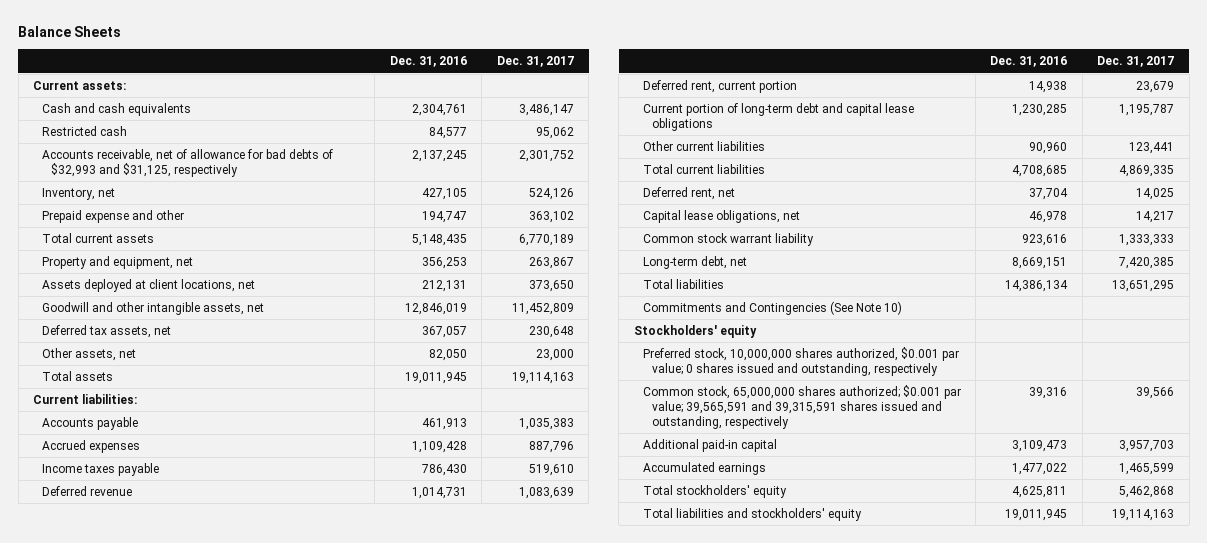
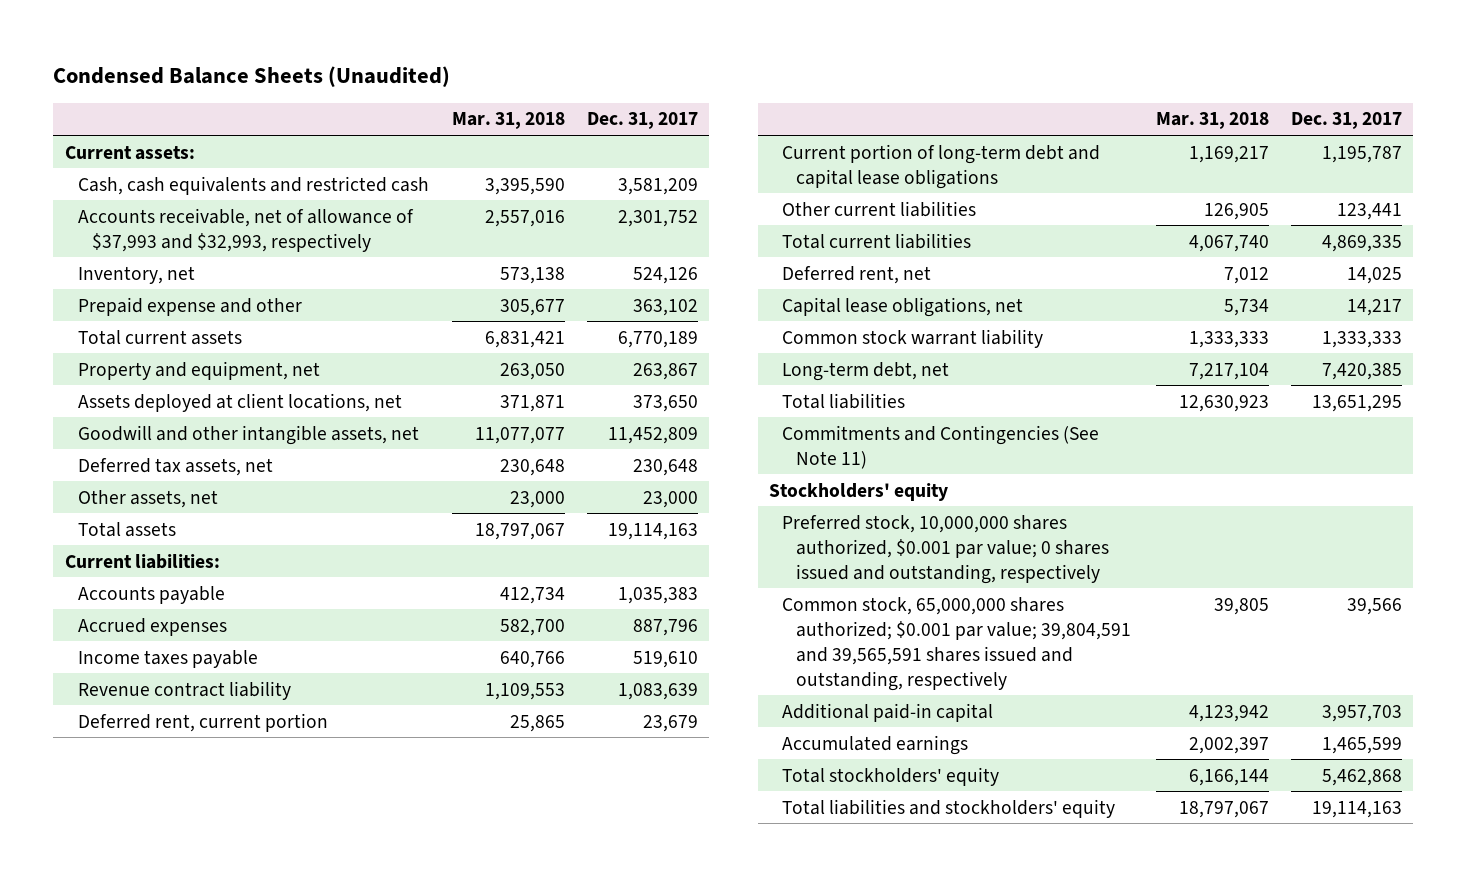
[18,26,122,38] Balance Sheets -> [53,66,451,88] Condensed Balance Sheets (Unaudited)
[389,56,467,68] Dec. 31, 2016 -> none
none -> [451,112,565,130] Mar. 31, 2018
[42,125,128,136] Restricted cash -> none
[42,102,192,116] Cash and cash equivalents -> [78,175,430,195] Cash, cash equivalents and restricted cash
[518,103,574,116] 3,486,147 -> [617,177,698,195] 3,581,209
[42,148,334,178] Accounts receivable, net of allowance for bad debts of $32,993 and $31,125, respectively -> [78,207,415,252] Accounts receivable, net of allowance of $37,993 and $32,993, respectively
[42,485,133,496] Deferred revenue -> [78,680,292,700] Revenue contract liability
[642,300,902,315] Commitments and Contingencies (See Note 10) -> [782,424,1100,469] Commitments and Contingencies (See Note 11)
[642,384,961,430] Common stock, 65,000,000 shares authorized; $0.001 par value; 39,565,591 and 39,315,591 shares issued and outstanding, respectively -> [782,596,1131,691] Common stock, 65,000,000 shares authorized; $0.001 par value; 39,804,591 and 39,565,591 shares issued and outstanding, respectively

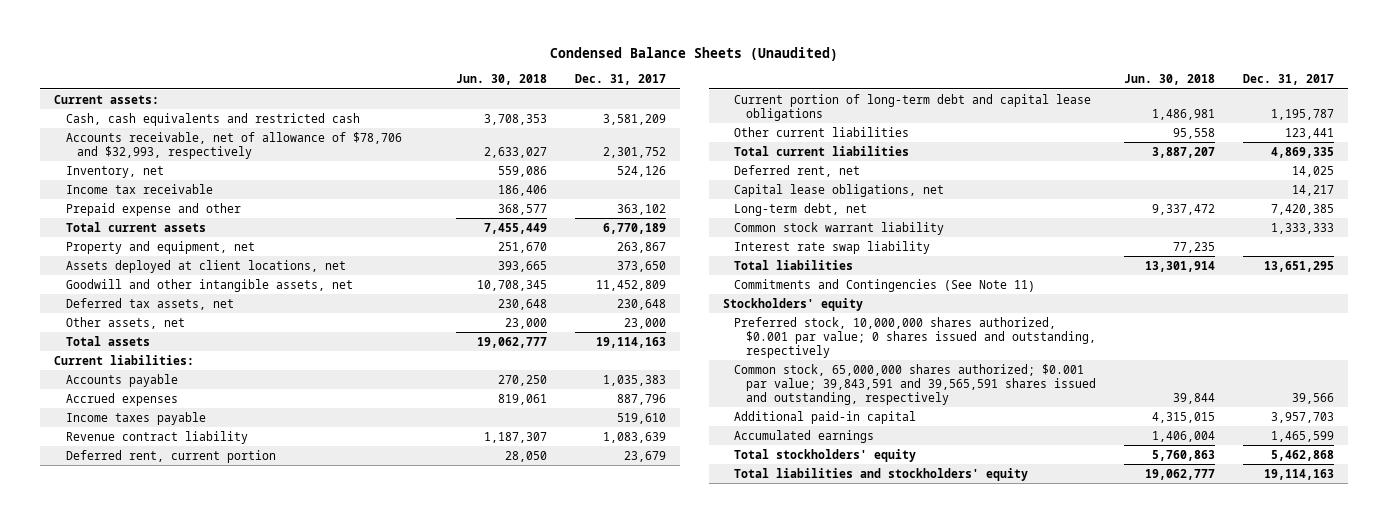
[451,112,565,130] Mar. 31, 2018 -> none
none -> [455,74,547,86] Jun. 30, 2018
[78,207,415,252] Accounts receivable, net of allowance of $37,993 and $32,993, respectively -> [65,131,402,159] Accounts receivable, net of allowance of $78,706 and $32,993, respectively
none -> [65,183,213,194] Income tax receivable
[782,328,1044,348] Common stock warrant liability -> [734,221,945,235] Common stock warrant liability
none -> [734,240,931,254] Interest rate swap liability
[782,596,1131,691] Common stock, 65,000,000 shares authorized; $0.001 par value; 39,804,591 and 39,565,591 shares issued and outstanding, respectively -> [734,363,1096,405] Common stock, 65,000,000 shares authorized; $0.001 par value; 39,843,591 and 39,565,591 shares issued and outstanding, respectively

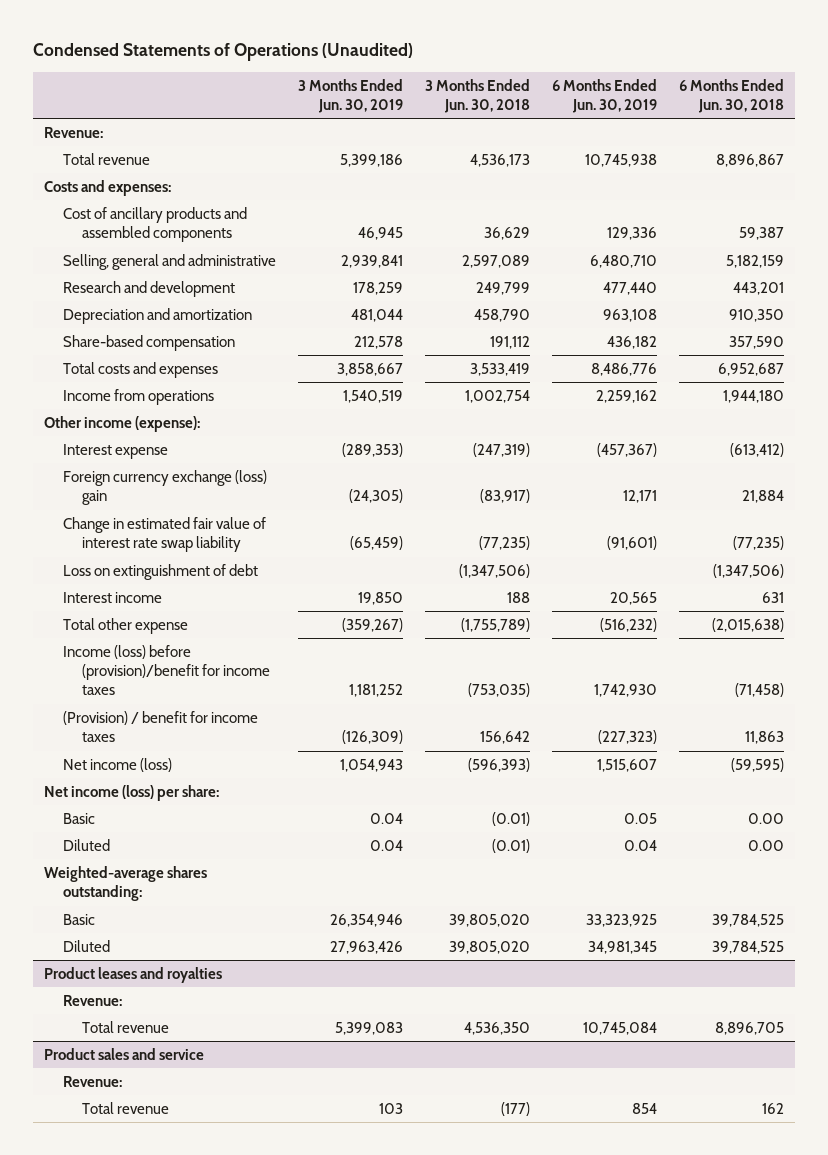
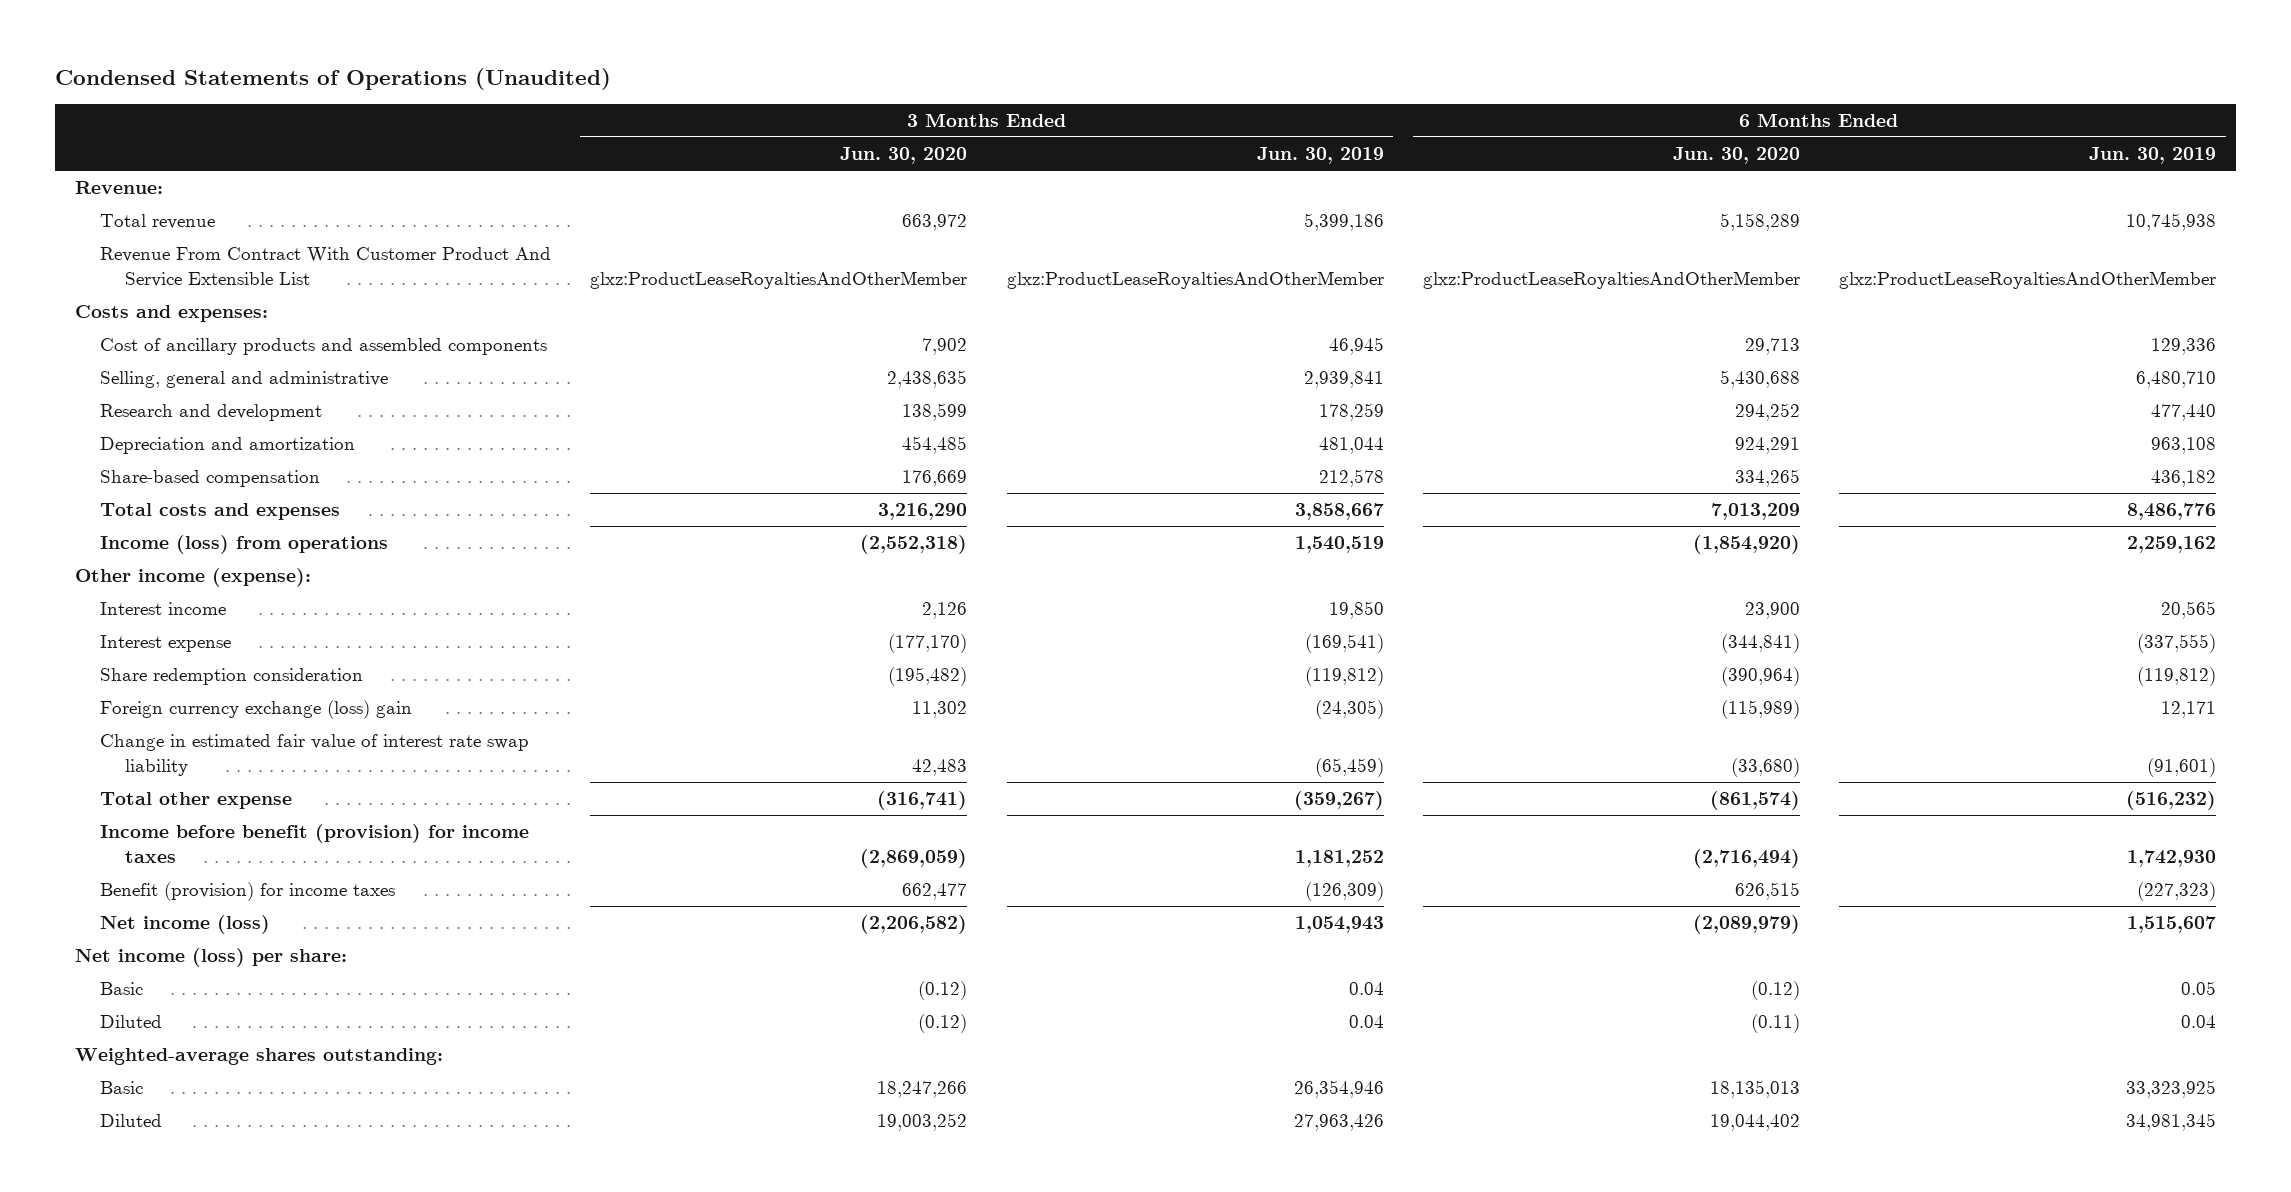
[424,78,530,113] 3 Months Ended Jun. 30, 2018 -> none
[678,78,784,113] 6 Months Ended Jun. 30, 2018 -> none
none -> [840,147,968,165] Jun. 30, 2020
none -> [1672,147,1800,165] Jun. 30, 2020
none -> [99,247,551,287] Revenue From Contract With Customer Product And Service Extensible List
[62,388,214,405] Income from operations -> [99,535,388,555] Income (loss) from operations
[62,591,162,603] Interest income -> [99,602,226,616] Interest income
[341,442,403,457] (289,353) -> [1304,634,1384,654] (169,541)
[596,442,657,457] (457,367) -> [2137,634,2217,654] (337,555)
none -> [99,668,363,686] Share redemption consideration
[62,563,258,580] Loss on extinguishment of debt -> none
[62,644,270,696] Income (loss) before (provision)/benefit for income taxes -> [99,824,529,863] Income before benefit (provision) for income taxes
[62,710,258,743] (Provision) / benefit for income taxes -> [99,882,395,902] Benefit (provision) for income taxes
[44,966,223,983] Product leases and royalties -> none
[62,994,122,1006] Revenue: -> none
[81,1020,169,1033] Total revenue -> none
[44,1047,205,1060] Product sales and service -> none
[62,1075,122,1087] Revenue: -> none
[81,1101,169,1114] Total revenue -> none

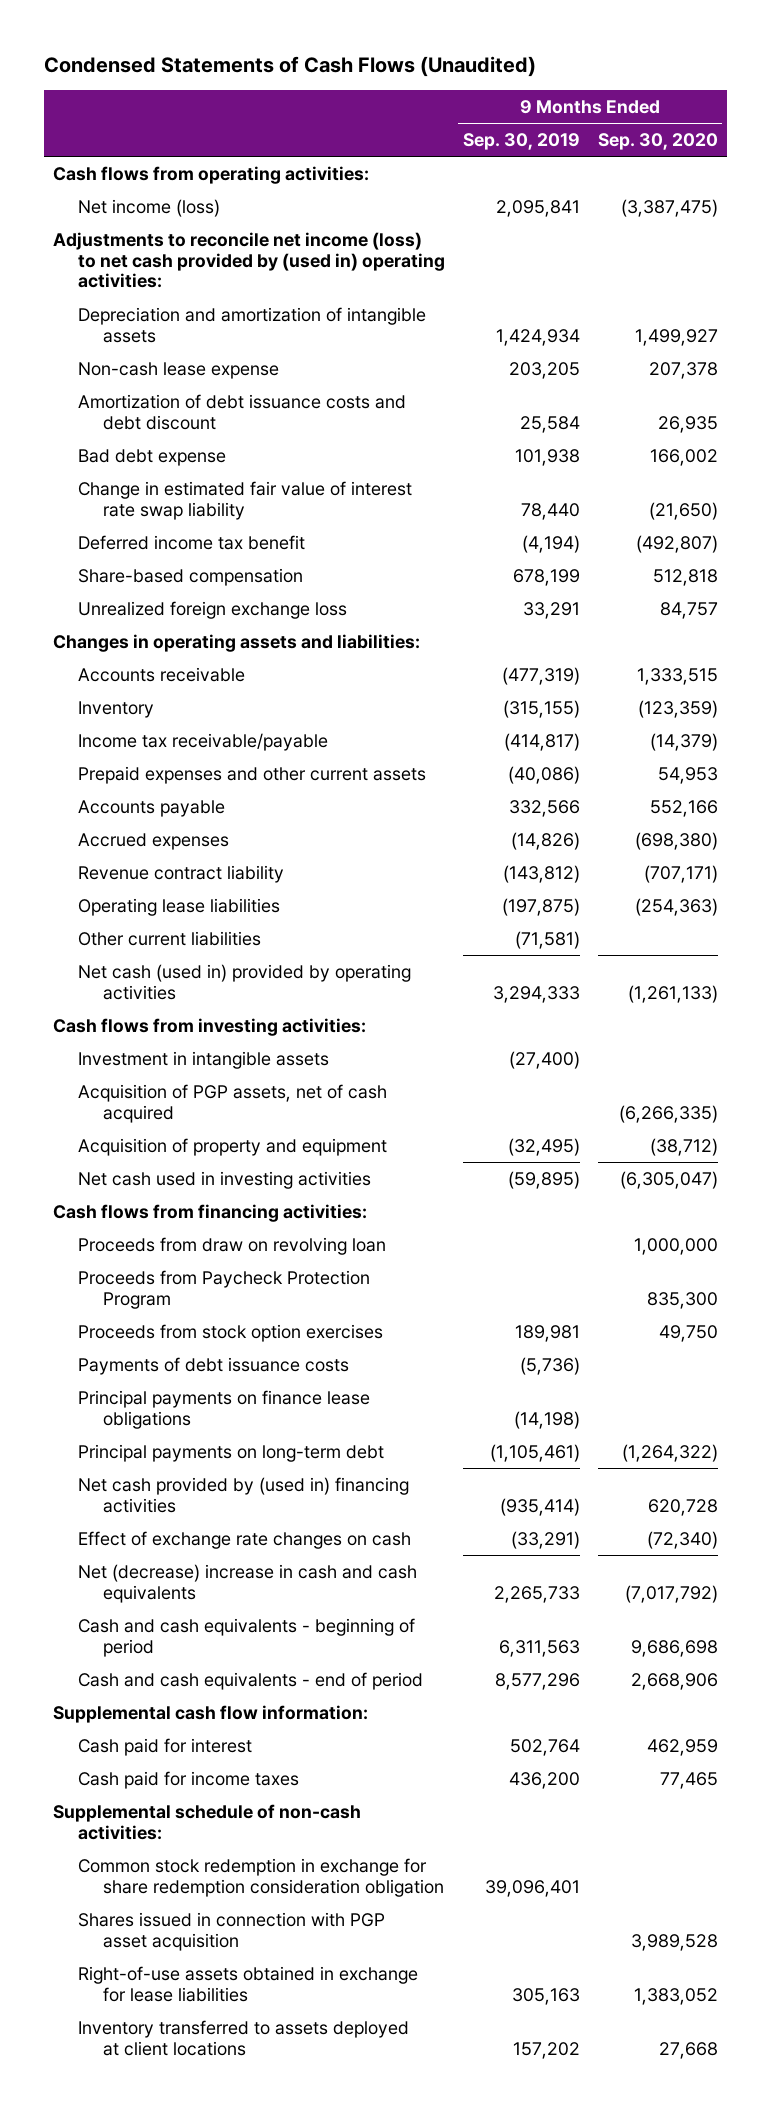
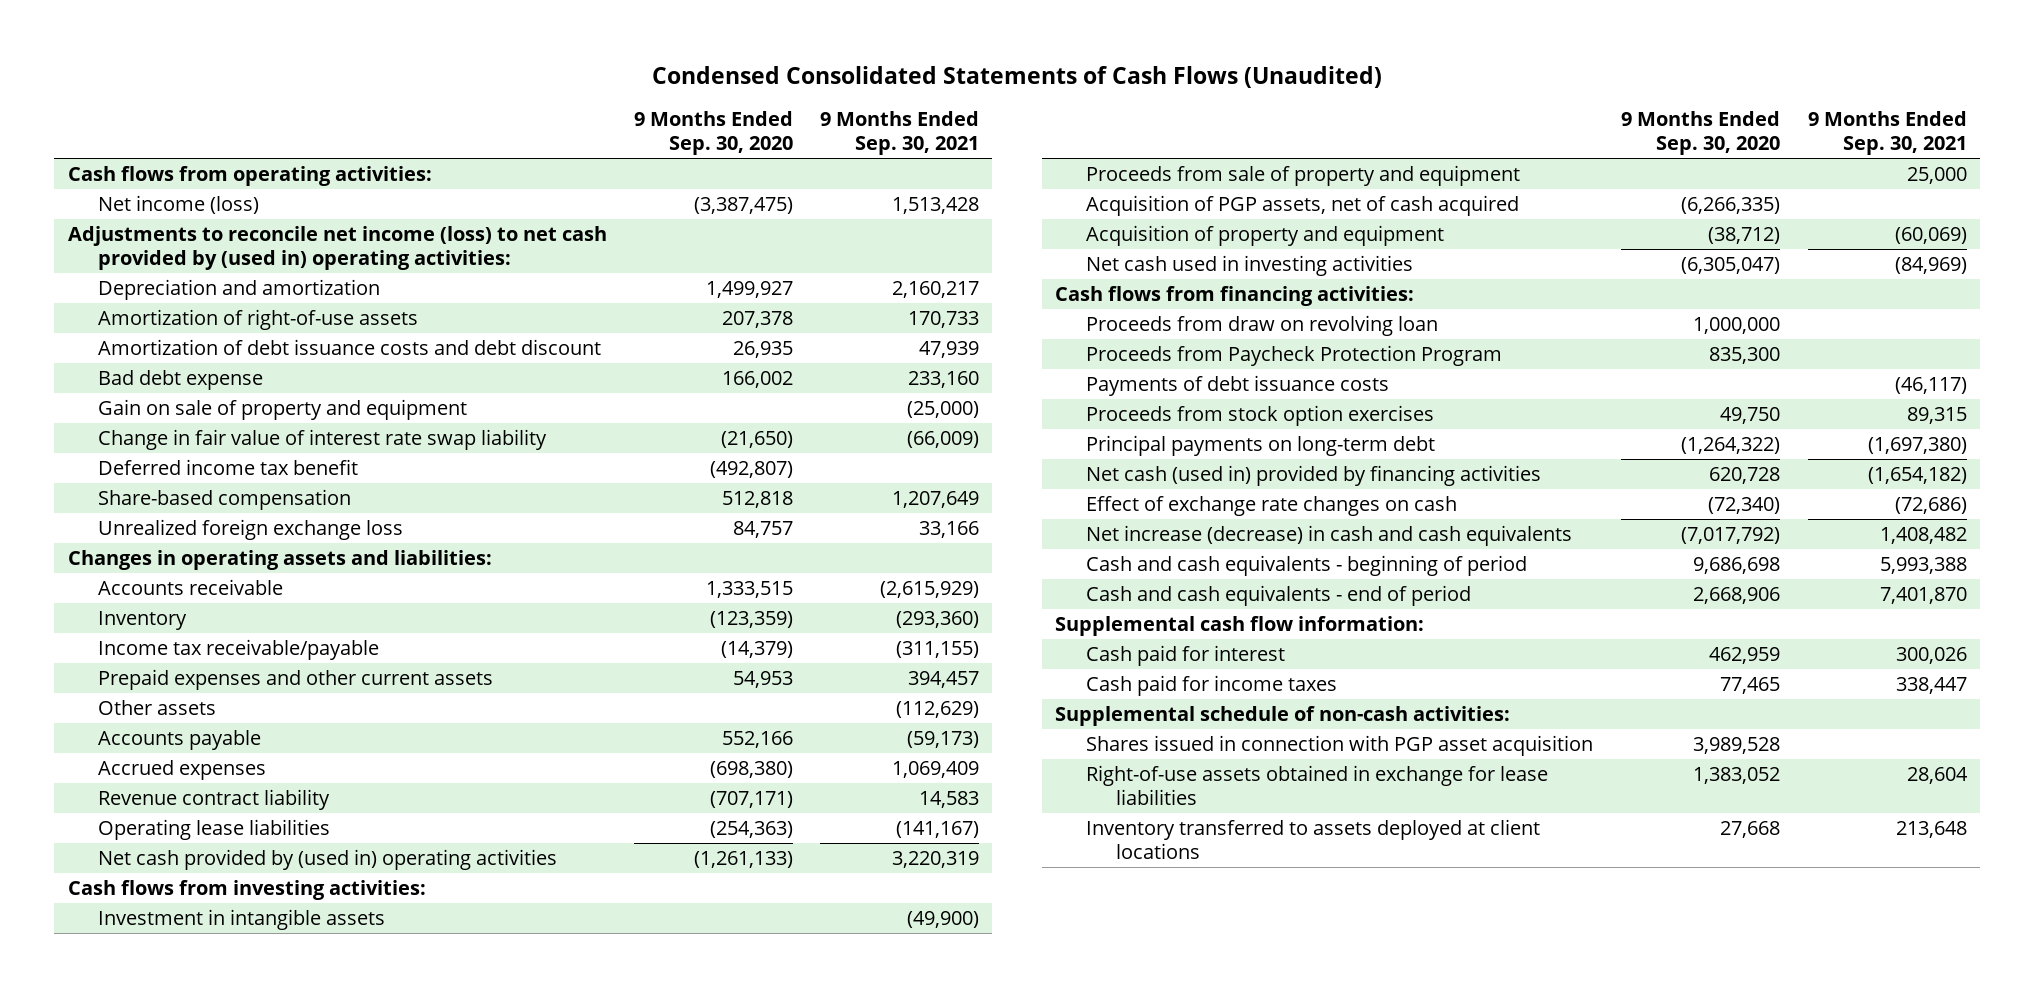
[44,56,537,78] Condensed Statements of Cash Flows (Unaudited) -> [652,66,1383,89] Condensed Consolidated Statements of Cash Flows (Unaudited)
[462,133,580,151] Sep. 30, 2019 -> none
none -> [819,111,979,156] 9 Months Ended Sep. 30, 2021
[77,306,426,343] Depreciation and amortization of intangible assets -> [97,279,380,301] Depreciation and amortization
[77,361,279,379] Non-cash lease expense -> [97,309,418,331] Amortization of right-of-use assets
none -> [97,399,467,421] Gain on sale of property and equipment
[77,480,412,520] Change in estimated fair value of interest rate swap liability -> [97,429,547,451] Change in fair value of interest rate swap liability
none -> [97,700,216,716] Other assets
[77,930,261,946] Other current liabilities -> none
[77,963,411,1000] Net cash (used in) provided by operating activities -> [97,849,557,871] Net cash provided by (used in) operating activities
none -> [1085,165,1520,187] Proceeds from sale of property and equipment
[77,1389,370,1429] Principal payments on finance lease obligations -> none
[77,1323,383,1342] Proceeds from stock option exercises -> [1085,405,1434,427] Proceeds from stock option exercises
[77,1476,409,1513] Net cash provided by (used in) financing activities -> [1085,465,1541,487] Net cash (used in) provided by financing activities
[77,1563,417,1603] Net (decrease) increase in cash and cash equivalents -> [1085,525,1572,547] Net increase (decrease) in cash and cash equivalents
[77,1857,444,1897] Common stock redemption in exchange for share redemption consideration obligation -> none

